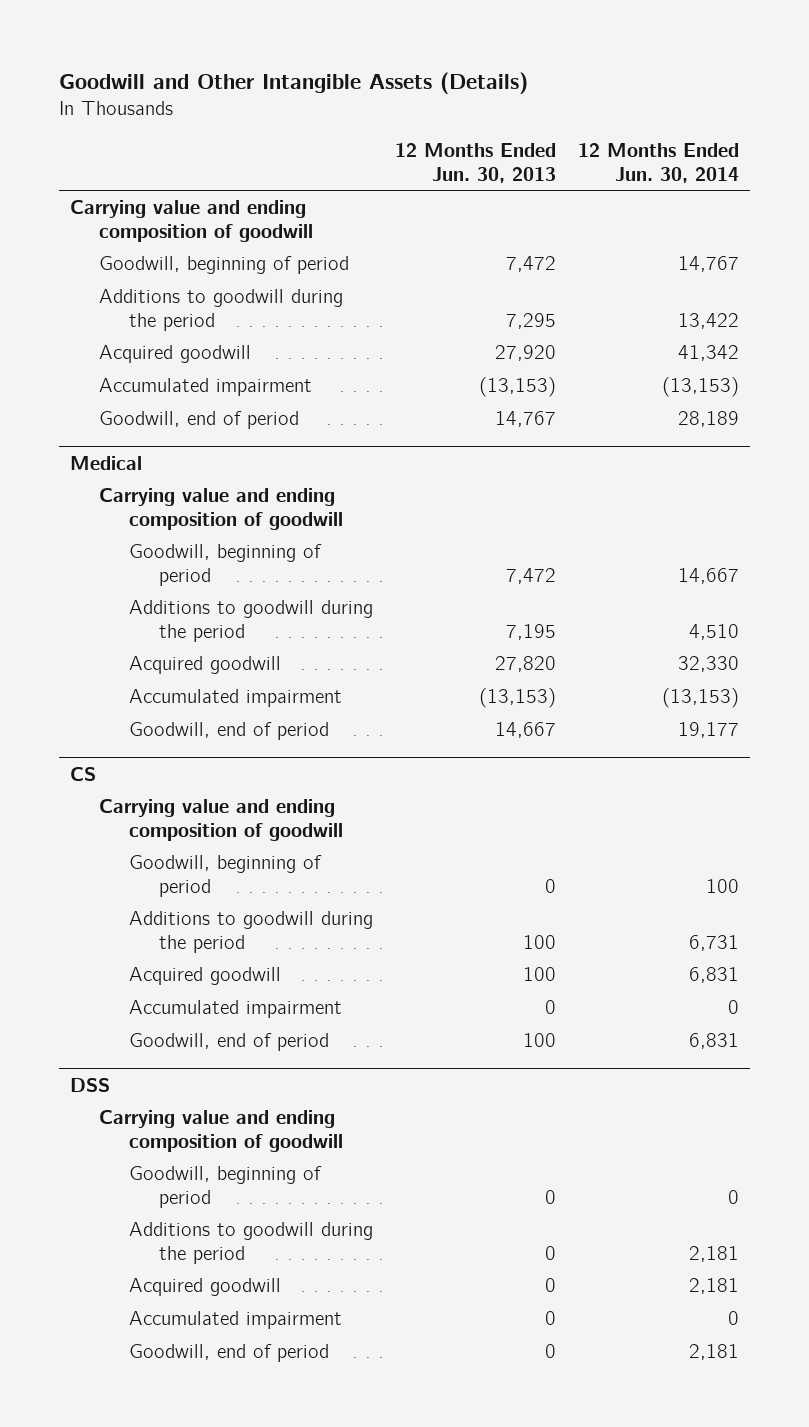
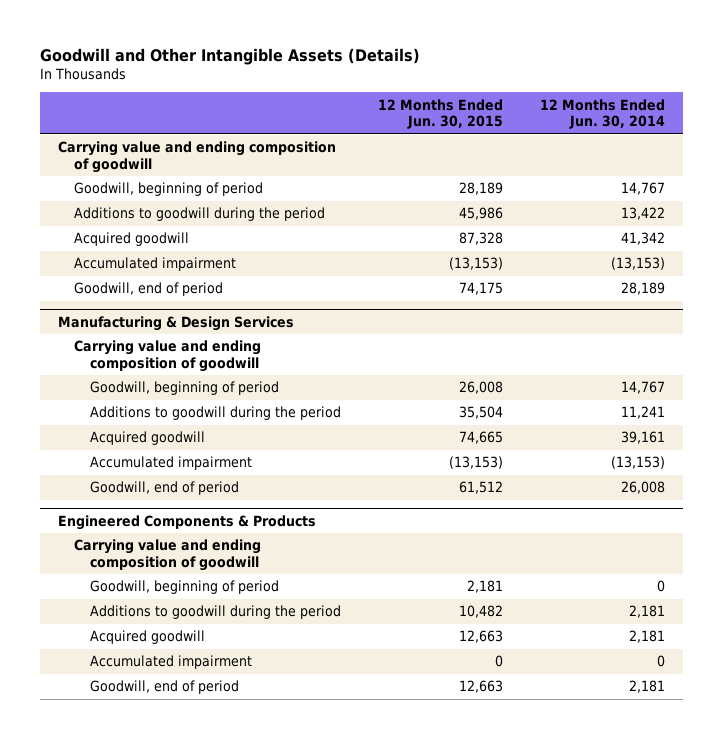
[395,142,557,183] 12 Months Ended Jun. 30, 2013 -> none
none -> [377,98,503,130] 12 Months Ended Jun. 30, 2015
[69,455,142,470] Medical -> none
none -> [58,315,295,331] Manufacturing & Design Services
[678,567,740,584] 14,667 -> [620,381,665,395] 14,767
[689,623,740,640] 4,510 -> [620,406,665,420] 11,241
[678,655,740,672] 32,330 -> [620,431,665,445] 39,161
[69,766,96,781] CS -> none
[99,798,343,841] Carrying value and ending composition of goodwill -> none
[128,854,322,897] Goodwill, beginning of period -> none
[128,910,373,953] Additions to goodwill during the period -> none
[128,966,281,985] Acquired goodwill -> none
[128,999,342,1018] Accumulated impairment -> none
[128,1032,329,1051] Goodwill, end of period -> none
[69,1077,110,1092] DSS -> none
[678,721,740,738] 19,177 -> [620,481,665,495] 26,008
none -> [58,514,317,530] Engineered Components & Products

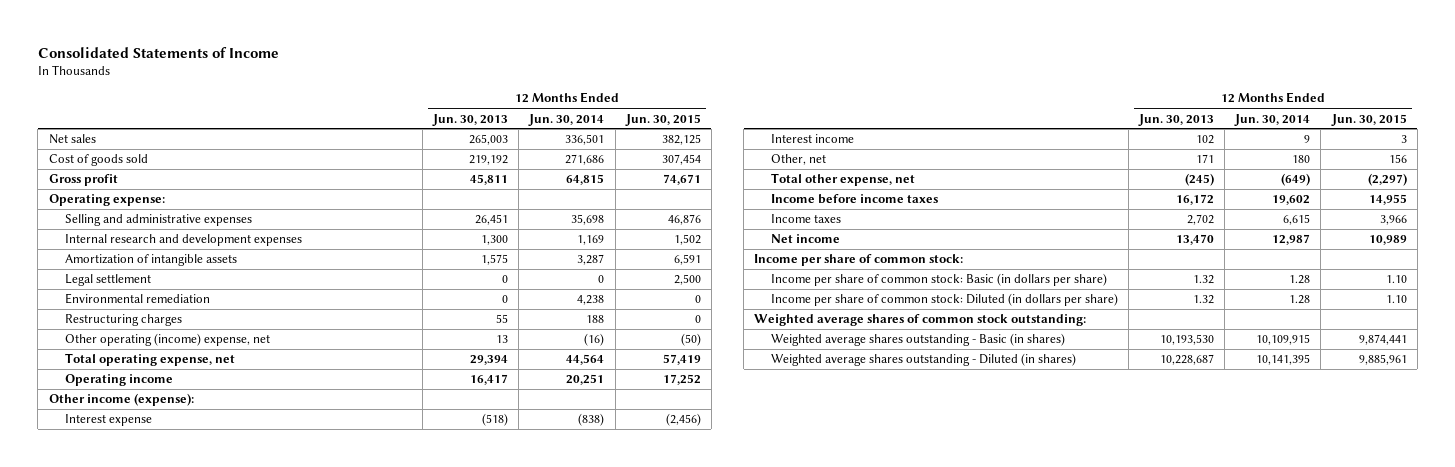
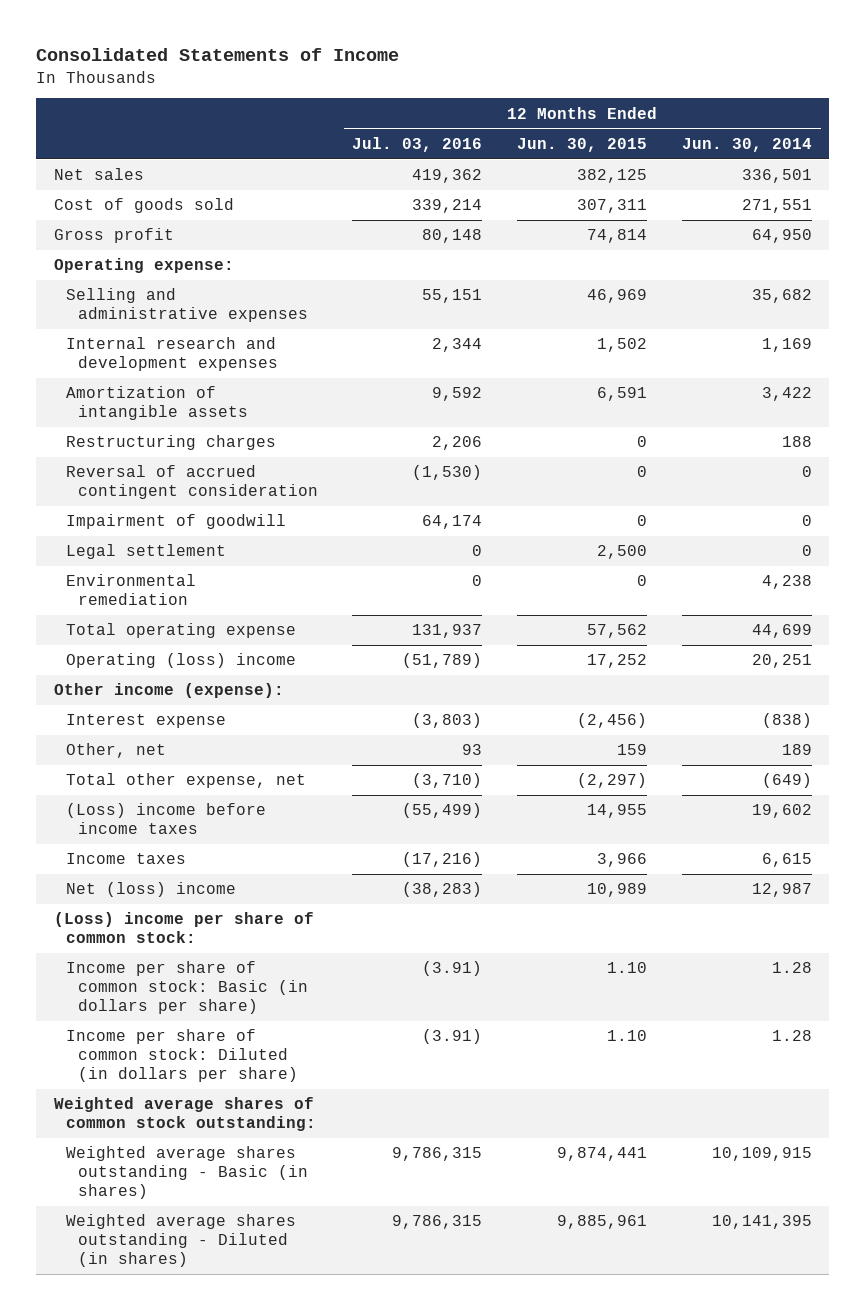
[432,113,509,126] Jun. 30, 2013 -> none
none -> [352,136,483,152] Jul. 03, 2016
[565,154,605,166] 271,686 -> [742,199,813,214] 271,551
[661,154,701,166] 307,454 -> [577,199,648,214] 307,311
[566,174,605,186] 64,815 -> [752,229,813,244] 64,950
[662,174,701,186] 74,671 -> [587,229,648,244] 74,814
[571,214,605,226] 35,698 -> [752,289,813,304] 35,682
[667,214,701,226] 46,876 -> [587,289,648,304] 46,969
[577,254,605,266] 3,287 -> [762,387,813,402] 3,422
[64,314,182,327] Restructuring charges -> [65,435,276,451] Restructuring charges
none -> [65,465,318,500] Reversal of accrued contingent consideration
none -> [65,514,286,530] Impairment of goodwill
[64,333,270,347] Other operating (income) expense, net -> none
[64,353,235,367] Total operating expense, net -> [65,623,296,639] Total operating expense
[566,354,605,366] 44,564 -> [752,624,813,639] 44,699
[662,354,701,366] 57,419 -> [587,624,648,639] 57,562
[64,374,173,387] Operating income -> [65,653,296,669] Operating (loss) income
[770,134,854,144] Interest income -> none
[1292,155,1311,164] 180 -> [782,744,813,756] 189
[1388,154,1407,164] 156 -> [617,744,648,756] 159
[770,194,938,205] Income before income taxes -> [65,803,266,835] (Loss) income before income taxes
[770,234,840,244] Net income -> [65,882,236,898] Net (loss) income
[754,254,964,267] Income per share of common stock: -> [53,912,314,944] (Loss) income per share of common stock:

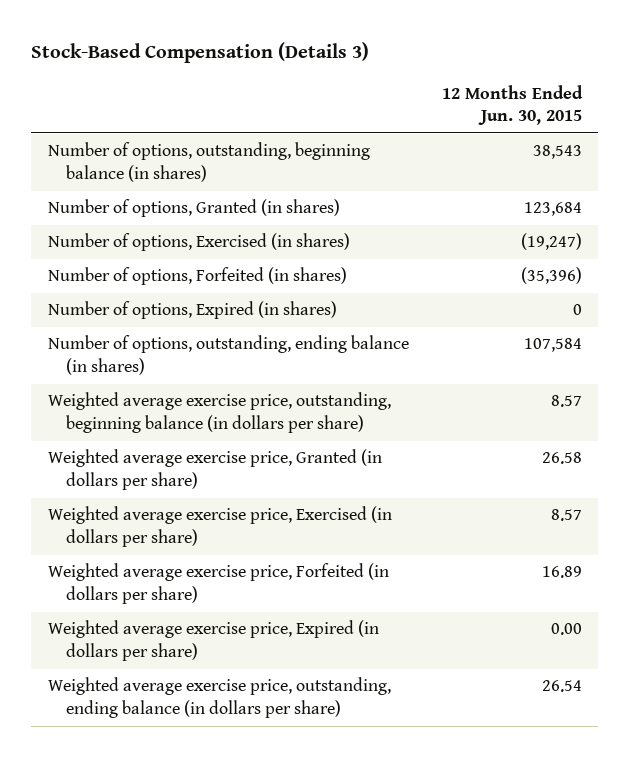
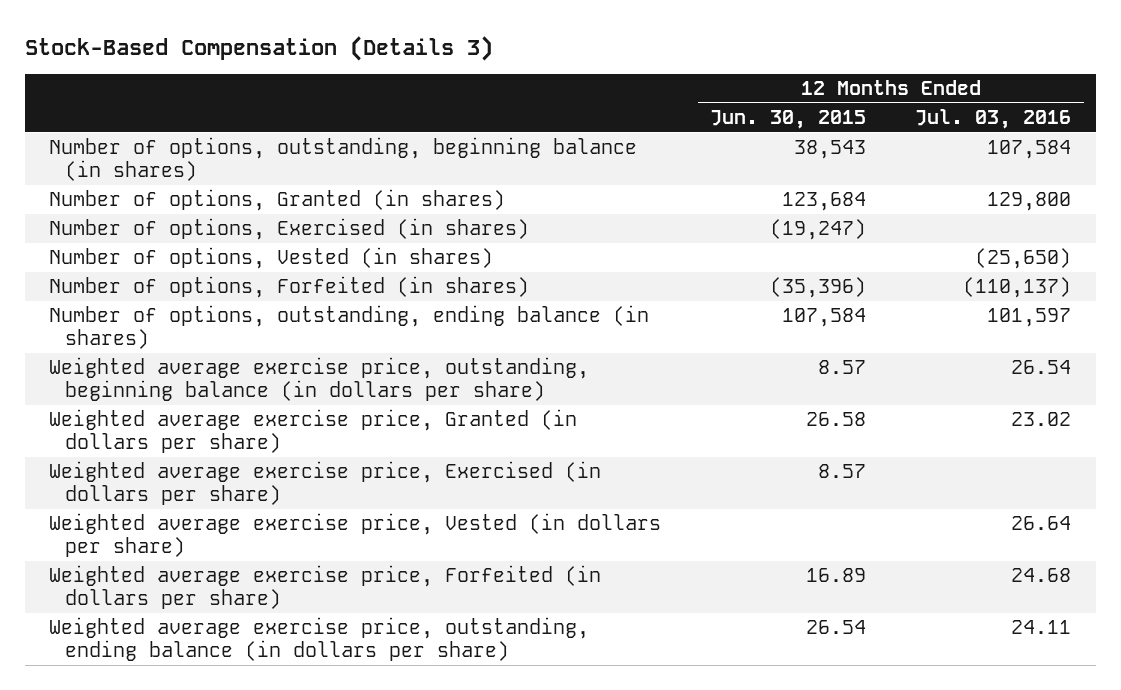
none -> [915,109,1072,130] Jul. 03, 2016
none -> [49,247,494,270] Number of options, Vested (in shares)
[47,301,337,320] Number of options, Expired (in shares) -> none
none -> [49,513,662,558] Weighted average exercise price, Vested (in dollars per share)
[47,620,379,662] Weighted average exercise price, Expired (in dollars per share) -> none

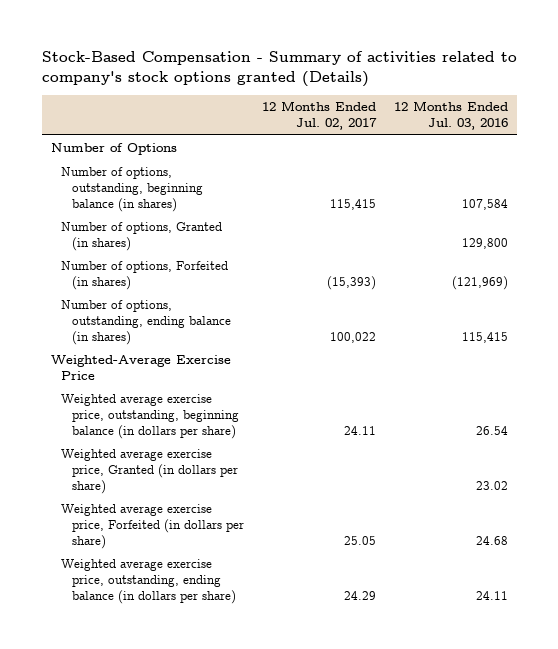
[24,35,493,61] Stock-Based Compensation (Details 3) -> [41,50,517,88] Stock-Based Compensation - Summary of activities related to company's stock options granted (Details)
[710,110,867,130] Jun. 30, 2015 -> none
none -> [261,101,377,131] 12 Months Ended Jul. 02, 2017
none -> [50,143,177,156] Number of Options
[49,218,530,241] Number of options, Exercised (in shares) -> none
[49,247,494,270] Number of options, Vested (in shares) -> none
[963,277,1072,299] (110,137) -> [451,276,508,291] (121,969)
[987,308,1072,328] 101,597 -> [461,331,508,343] 115,415
none -> [50,355,231,381] Weighted-Average Exercise Price
[49,461,602,506] Weighted average exercise price, Exercised (in dollars per share) -> none
[49,513,662,558] Weighted average exercise price, Vested (in dollars per share) -> none

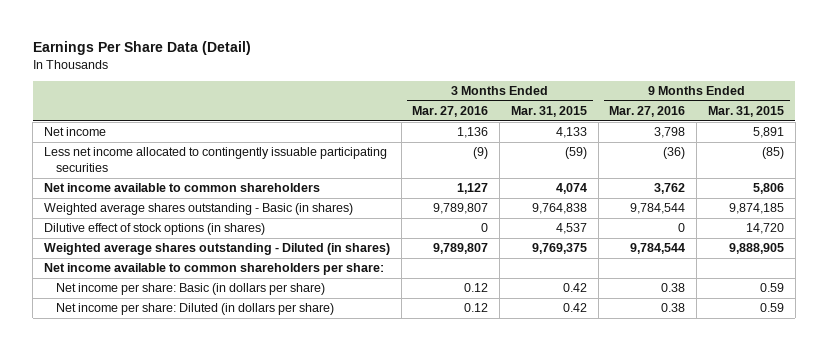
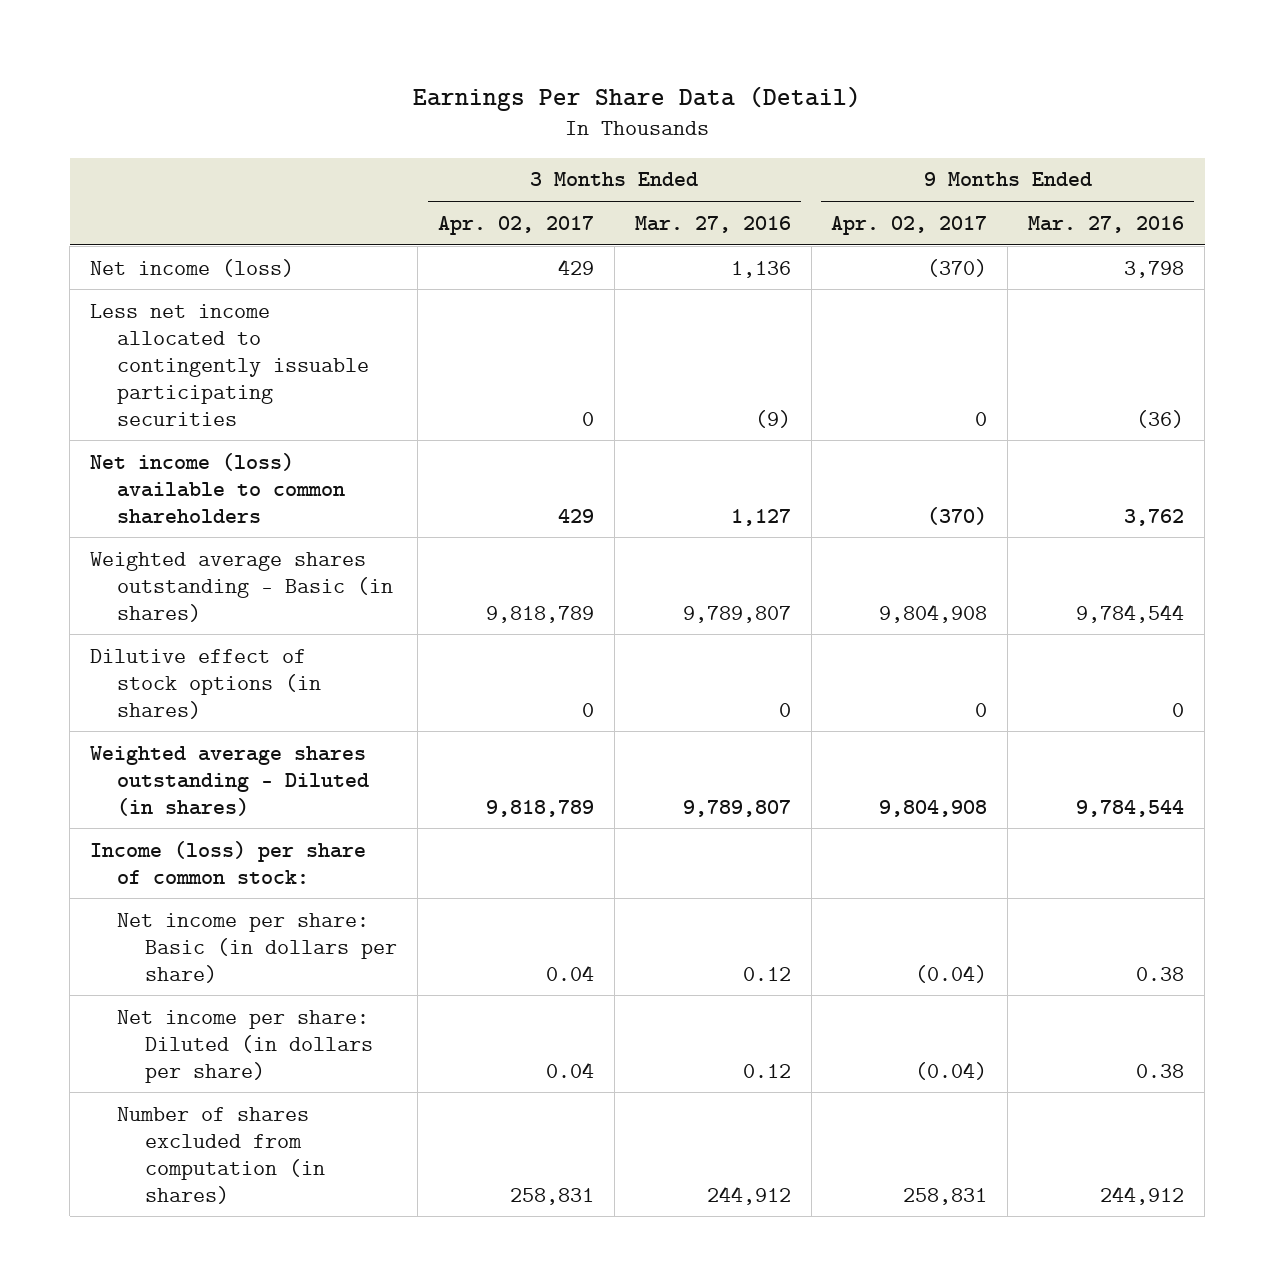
[510,106,587,118] Mar. 31, 2015 -> none
[707,106,784,118] Mar. 31, 2015 -> none
none -> [437,215,594,235] Apr. 02, 2017
none -> [831,215,988,235] Apr. 02, 2017
[43,127,106,137] Net income -> [89,258,294,277] Net income (loss)
[43,183,320,193] Net income available to common shareholders -> [89,452,346,524] Net income (loss) available to common shareholders
[43,263,384,276] Net income available to common shareholders per share: -> none
none -> [89,840,366,884] Income (loss) per share of common stock:
none -> [117,1106,326,1204] Number of shares excluded from computation (in shares)

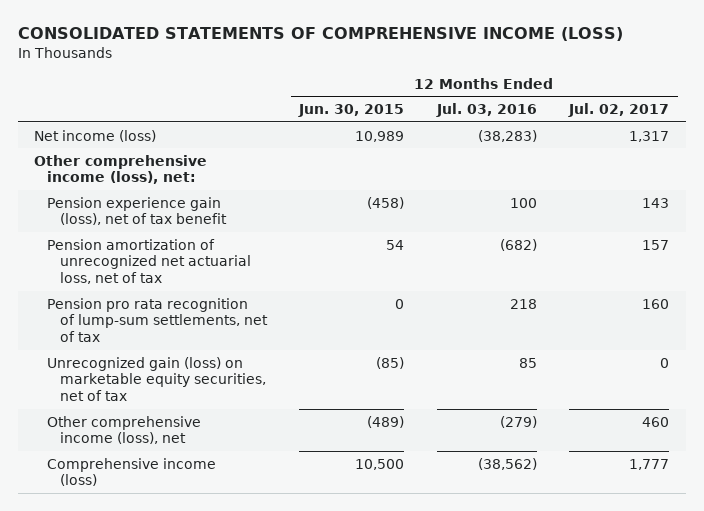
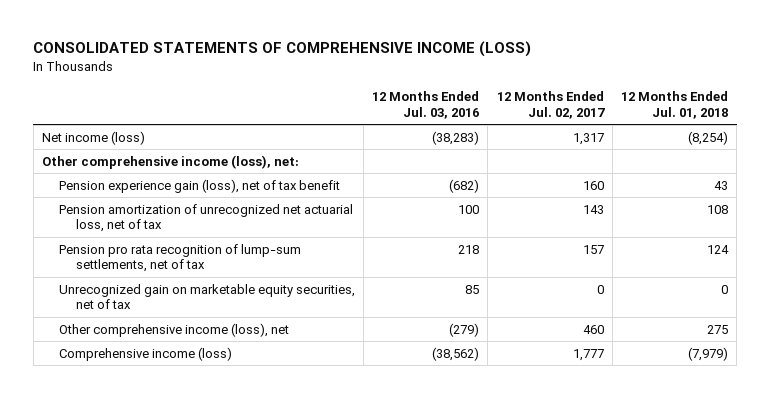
[298,104,405,118] Jun. 30, 2015 -> none
none -> [620,91,728,119] 12 Months Ended Jul. 01, 2018
[509,197,537,208] 100 -> [449,178,480,193] (682)
[642,197,670,208] 143 -> [582,180,604,190] 160
[499,238,537,251] (682) -> [458,204,480,214] 100
[642,239,670,250] 157 -> [582,204,604,214] 143
[642,298,670,309] 160 -> [582,244,604,254] 157
[47,356,266,402] Unrecognized gain (loss) on marketable equity securities, net of tax -> [59,283,356,310] Unrecognized gain on marketable equity securities, net of tax

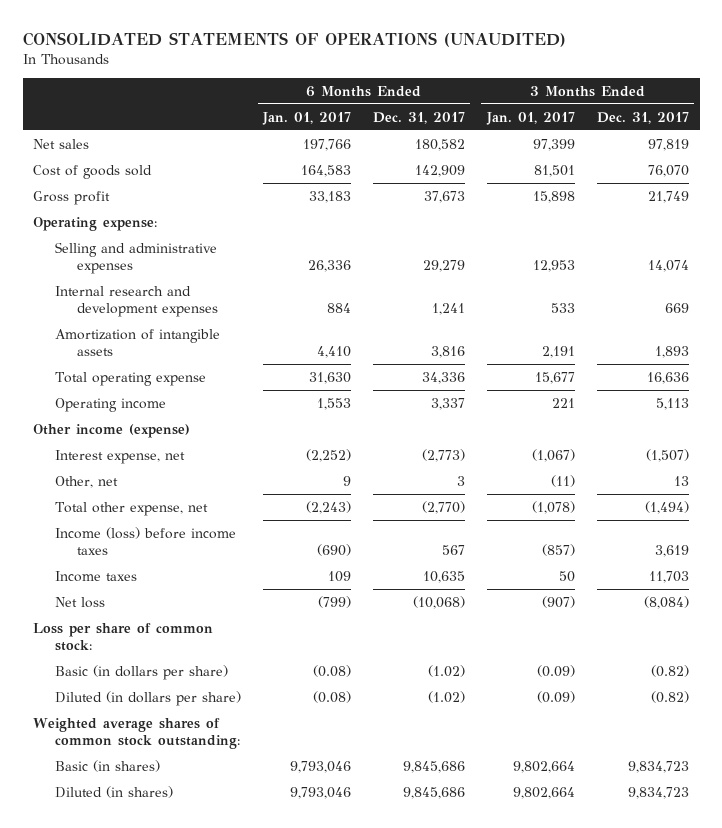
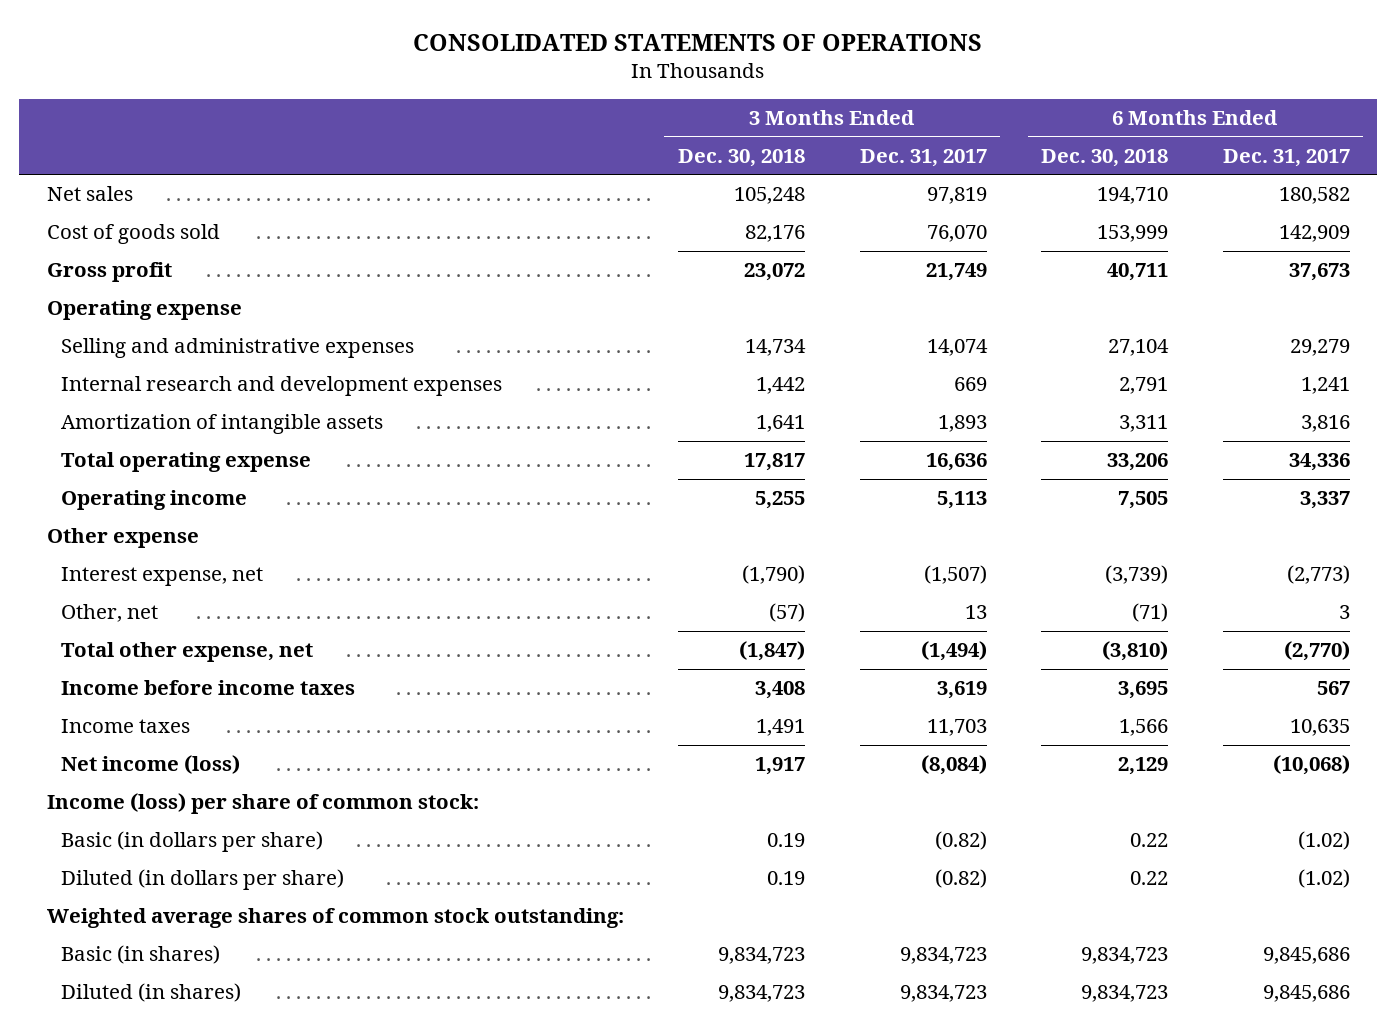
[22,31,566,47] CONSOLIDATED STATEMENTS OF OPERATIONS (UNAUDITED) -> [413,33,983,51] CONSOLIDATED STATEMENTS OF OPERATIONS
[262,111,352,125] Jan. 01, 2017 -> none
[485,111,575,125] Jan. 01, 2017 -> none
none -> [678,148,806,167] Dec. 30, 2018
none -> [1041,148,1169,167] Dec. 30, 2018
[33,216,158,231] Operating expense: -> [46,300,242,321] Operating expense
[33,423,191,438] Other income (expense) -> [46,528,199,549] Other expense
[55,526,237,556] Income (loss) before income taxes -> [61,680,356,696] Income before income taxes
[55,596,106,608] Net loss -> [61,755,241,775] Net income (loss)
[33,622,214,652] Loss per share of common stock: -> [46,793,479,815] Income (loss) per share of common stock:

